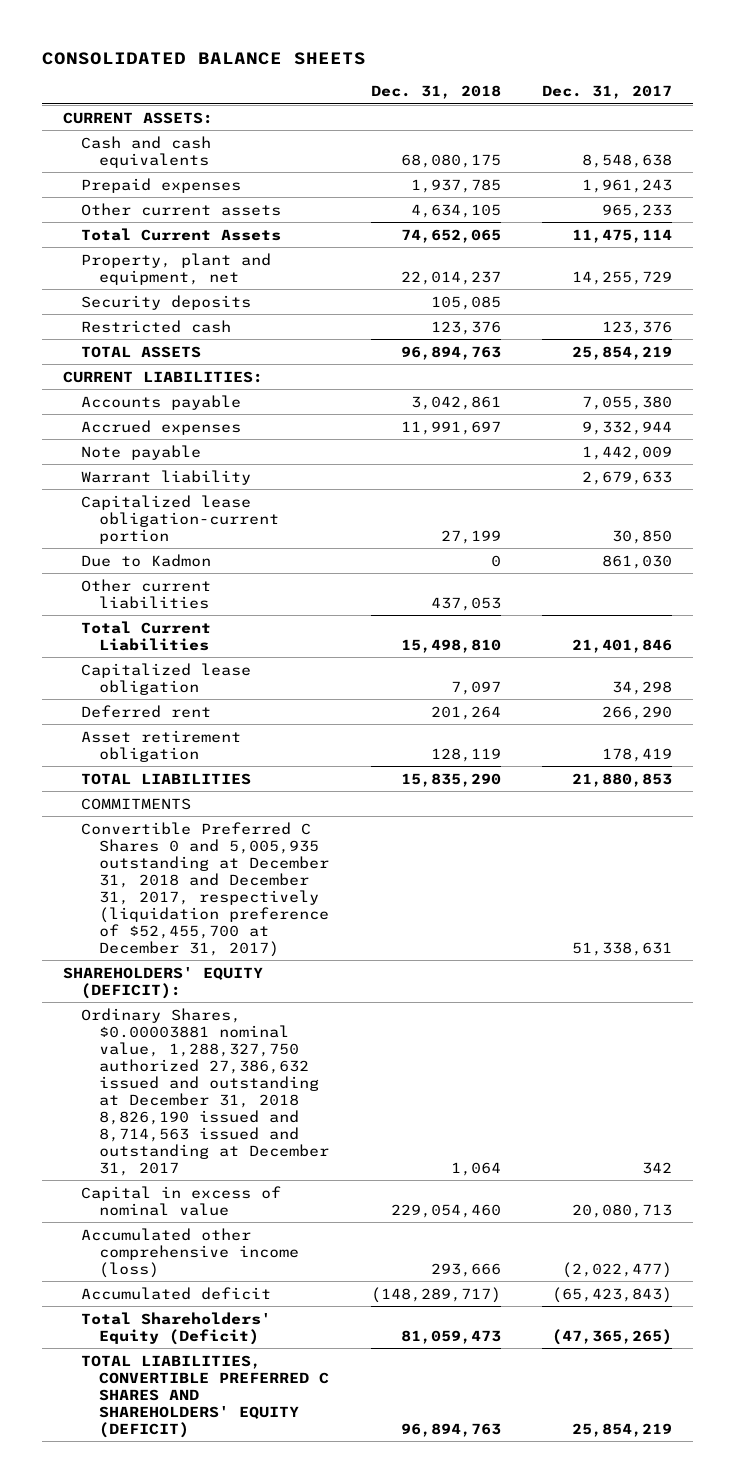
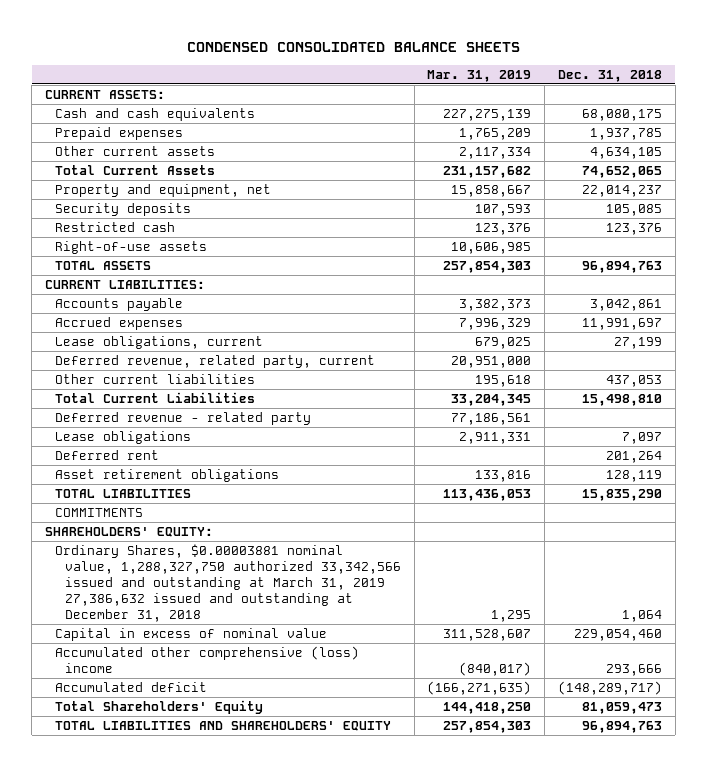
[41,52,366,66] CONSOLIDATED BALANCE SHEETS -> [186,41,520,52] CONDENSED CONSOLIDATED BALANCE SHEETS
[542,85,673,100] Dec. 31, 2017 -> none
none -> [427,69,532,82] Mar. 31, 2019
[80,252,271,285] Property, plant and equipment, net -> [55,184,272,198] Property and equipment, net
none -> [55,241,208,255] Right-of-use assets
[80,444,201,460] Note payable -> none
[80,469,251,485] Warrant liability -> none
[80,553,211,567] Due to Kadmon -> none
[80,494,280,544] Capitalized lease obligation-current portion -> [55,336,264,350] Lease obligations, current
none -> [55,355,376,369] Deferred revenue, related party, current
none -> [55,412,312,426] Deferred revenue - related party
[80,662,251,695] Capitalized lease obligation -> [55,431,192,445] Lease obligations
[80,729,241,762] Asset retirement obligation -> [55,469,280,483] Asset retirement obligations
[80,821,330,957] Convertible Preferred C Shares 0 and 5,005,935 outstanding at December 31, 2018 and December 31, 2017, respectively (liquidation preference of $52,455,700 at December 31, 2017) -> none
[62,966,263,999] SHAREHOLDERS' EQUITY (DEFICIT): -> [45,527,214,538] SHAREHOLDERS' EQUITY:
[80,1007,330,1176] Ordinary Shares, $0.00003881 nominal value, 1,288,327,750 authorized 27,386,632 issued and outstanding at December 31, 2018 8,826,190 issued and 8,714,563 issued and outstanding at December 31, 2017 -> [55,544,401,622] Ordinary Shares, $0.00003881 nominal value, 1,288,327,750 authorized 33,342,566 issued and outstanding at March 31, 2019 27,386,632 issued and outstanding at December 31, 2018
[80,1227,300,1278] Accumulated other comprehensive income (loss) -> [55,646,360,673] Accumulated other comprehensive (loss) income
[80,1311,271,1345] Total Shareholders' Equity (Deficit) -> [55,700,264,715] Total Shareholders' Equity
[80,1354,330,1438] TOTAL LIABILITIES, CONVERTIBLE PREFERRED C SHARES AND SHAREHOLDERS' EQUITY (DEFICIT) -> [55,721,392,732] TOTAL LIABILITIES AND SHAREHOLDERS' EQUITY

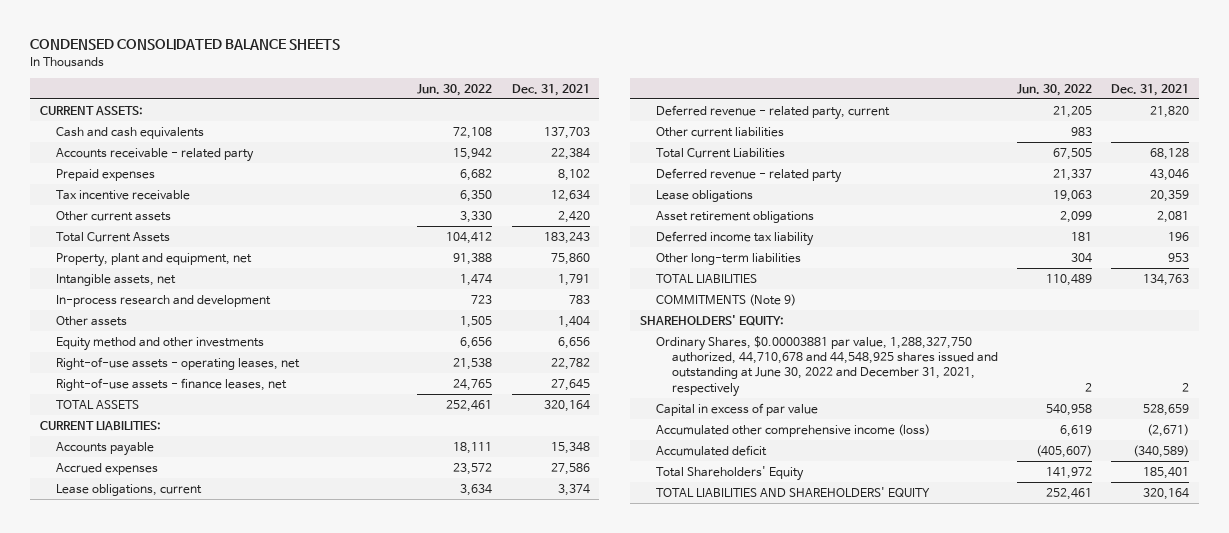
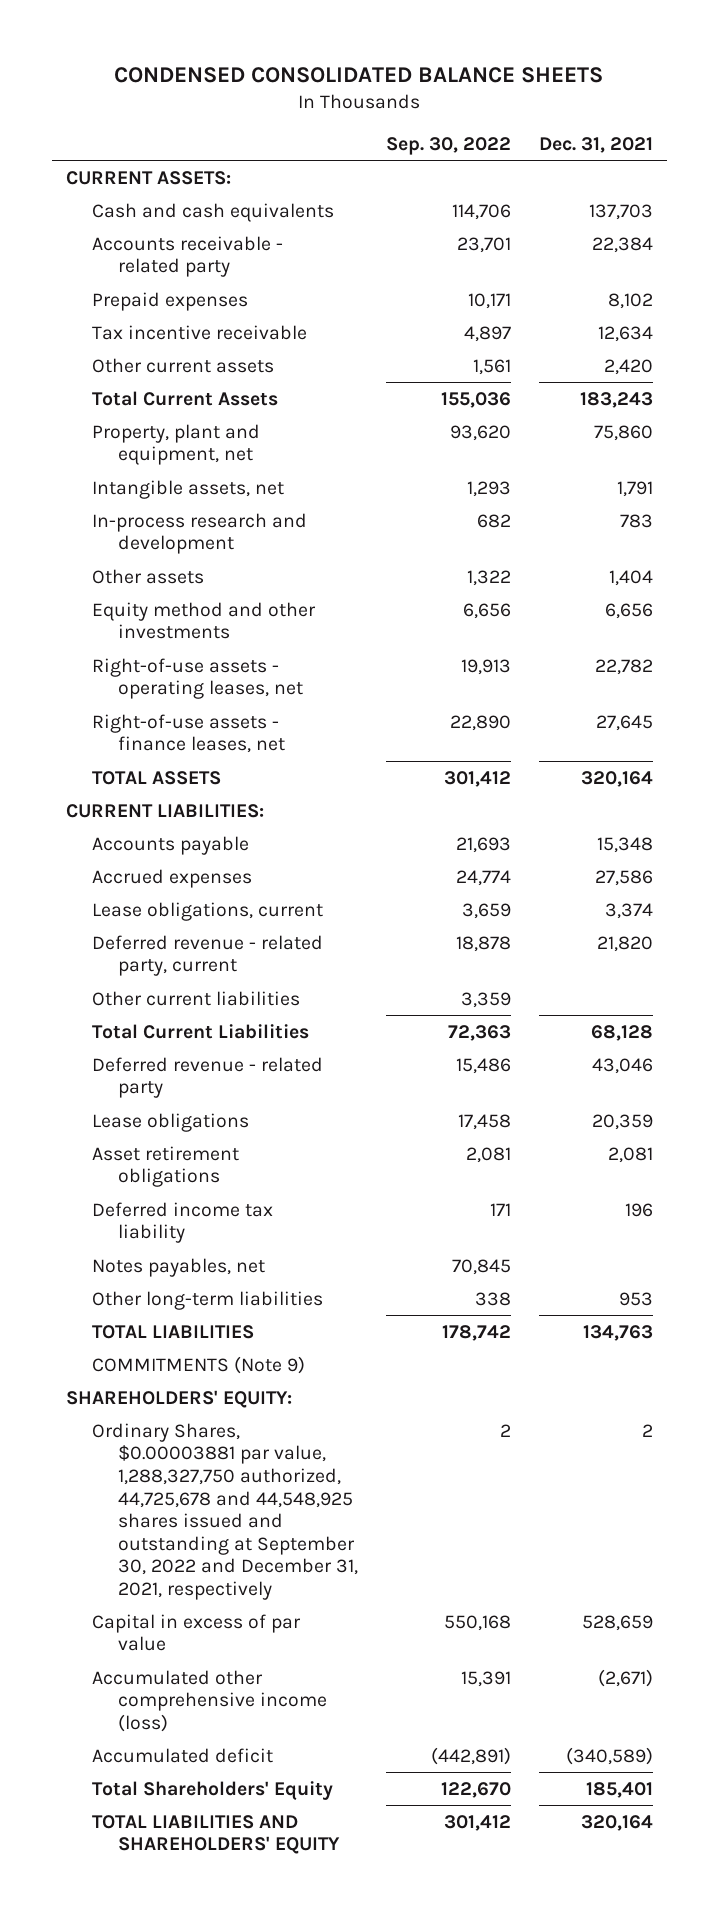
[417,83,493,96] Jun. 30, 2022 -> none
none -> [386,136,512,155] Sep. 30, 2022
none -> [91,1257,265,1277] Notes payables, net
[655,335,998,397] Ordinary Shares, $0.00003881 par value, 1,288,327,750 authorized, 44,710,678 and 44,548,925 shares issued and outstanding at June 30, 2022 and December 31, 2021, respectively -> [91,1422,359,1600] Ordinary Shares, $0.00003881 par value, 1,288,327,750 authorized, 44,725,678 and 44,548,925 shares issued and outstanding at September 30, 2022 and December 31, 2021, respectively

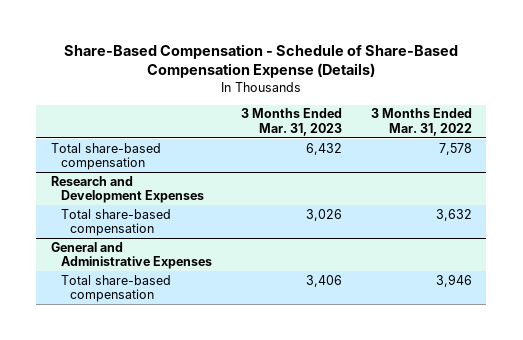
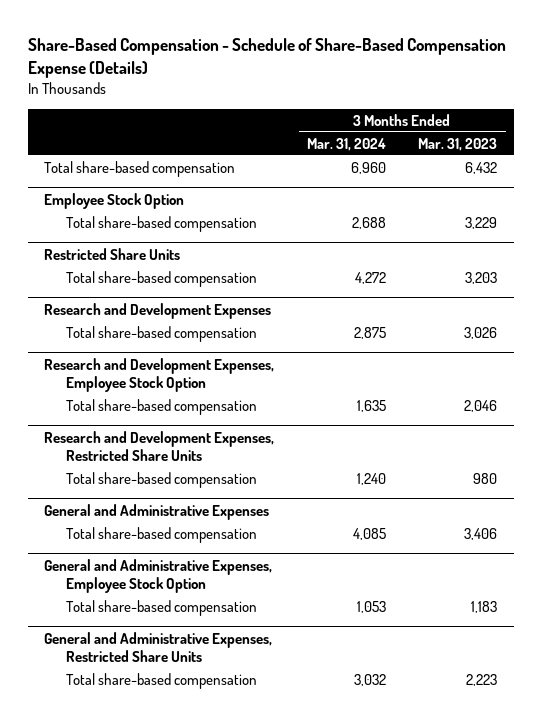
[370,108,472,137] 3 Months Ended Mar. 31, 2022 -> none
none -> [306,137,386,151] Mar. 31, 2024
none -> [44,192,185,209] Employee Stock Option
none -> [65,215,257,232] Total share-based compensation
none -> [44,247,181,260] Restricted Share Units
none -> [65,270,257,287] Total share-based compensation
none -> [44,357,275,392] Research and Development Expenses, Employee Stock Option
none -> [65,398,257,415] Total share-based compensation
none -> [44,430,275,461] Research and Development Expenses, Restricted Share Units
none -> [65,471,257,488] Total share-based compensation
none -> [44,558,273,593] General and Administrative Expenses, Employee Stock Option
none -> [65,599,257,616] Total share-based compensation
none -> [44,631,273,662] General and Administrative Expenses, Restricted Share Units
none -> [65,672,257,689] Total share-based compensation

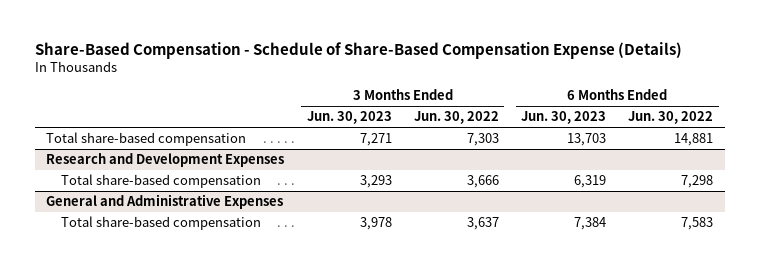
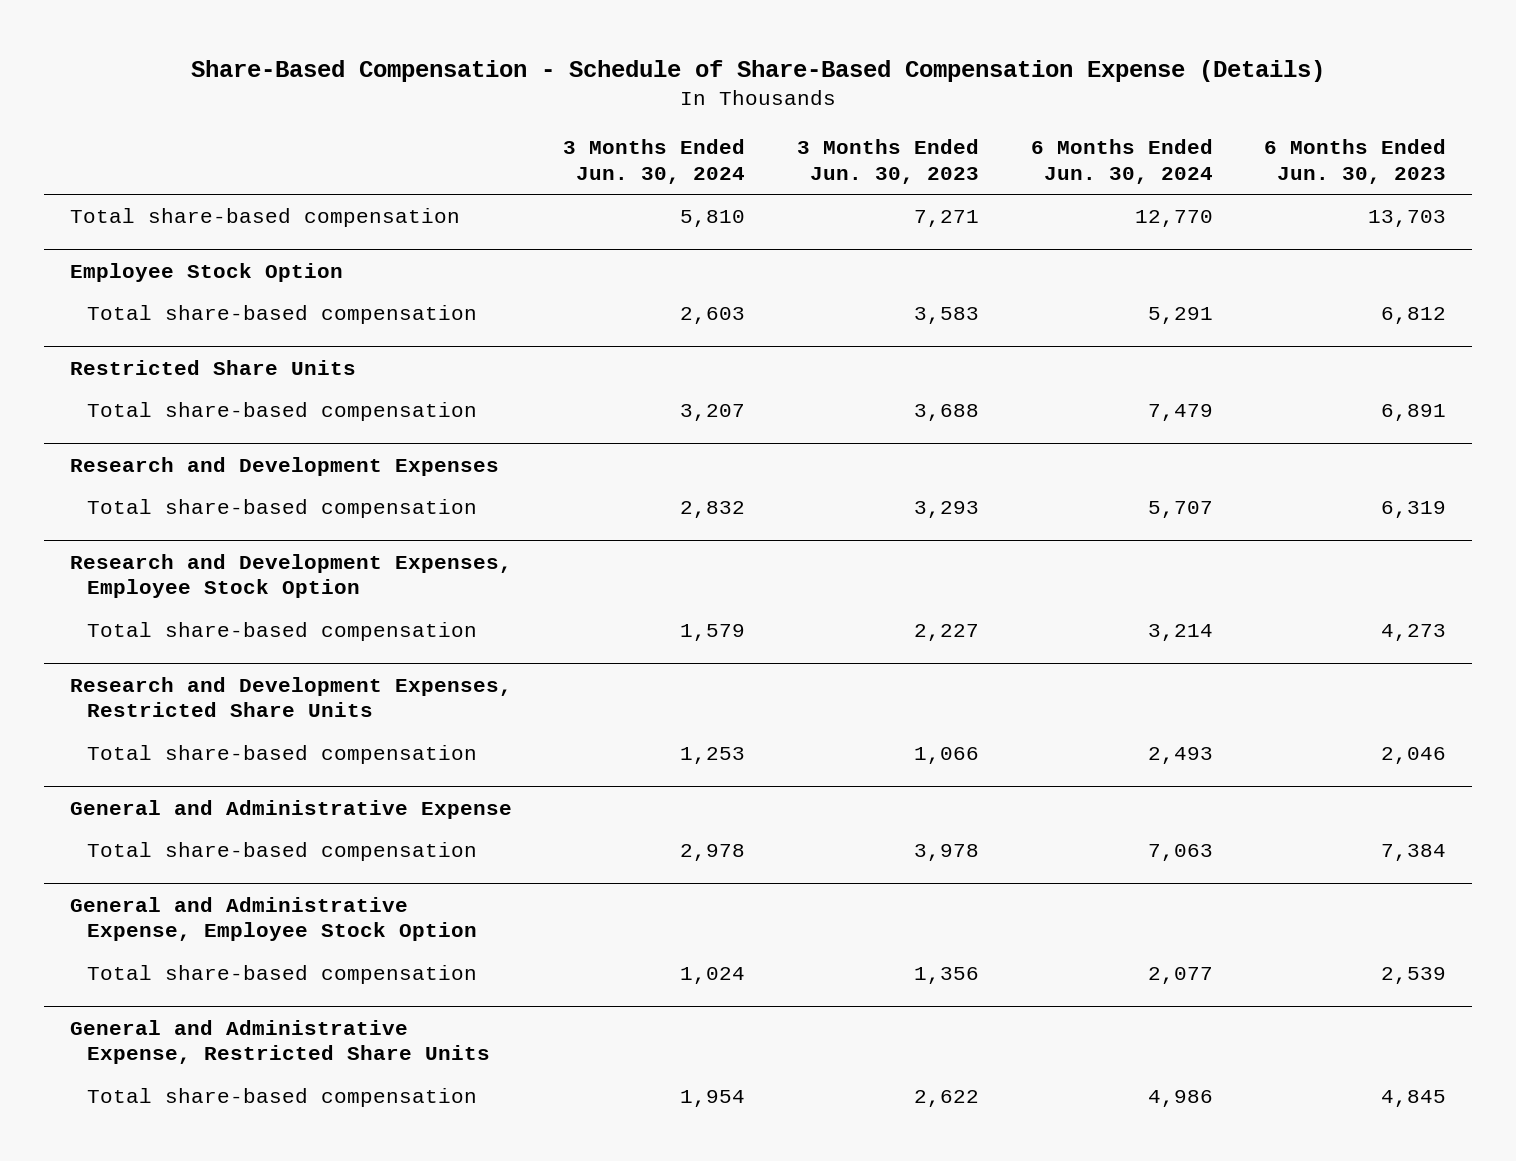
[413,111,499,125] Jun. 30, 2022 -> none
[628,111,714,125] Jun. 30, 2022 -> none
none -> [563,139,746,184] 3 Months Ended Jun. 30, 2024
none -> [1030,139,1213,184] 6 Months Ended Jun. 30, 2024
none -> [69,262,343,282] Employee Stock Option
none -> [86,305,477,325] Total share-based compensation
none -> [69,359,356,375] Restricted Share Units
none -> [86,402,477,422] Total share-based compensation
none -> [69,553,512,599] Research and Development Expenses, Employee Stock Option
none -> [86,622,477,642] Total share-based compensation
none -> [69,676,512,718] Research and Development Expenses, Restricted Share Units
none -> [86,745,477,765] Total share-based compensation
[46,194,284,210] General and Administrative Expenses -> [69,799,512,819] General and Administrative Expense
none -> [69,896,477,942] General and Administrative Expense, Employee Stock Option
none -> [86,965,477,985] Total share-based compensation
none -> [69,1019,490,1065] General and Administrative Expense, Restricted Share Units
none -> [86,1088,477,1108] Total share-based compensation

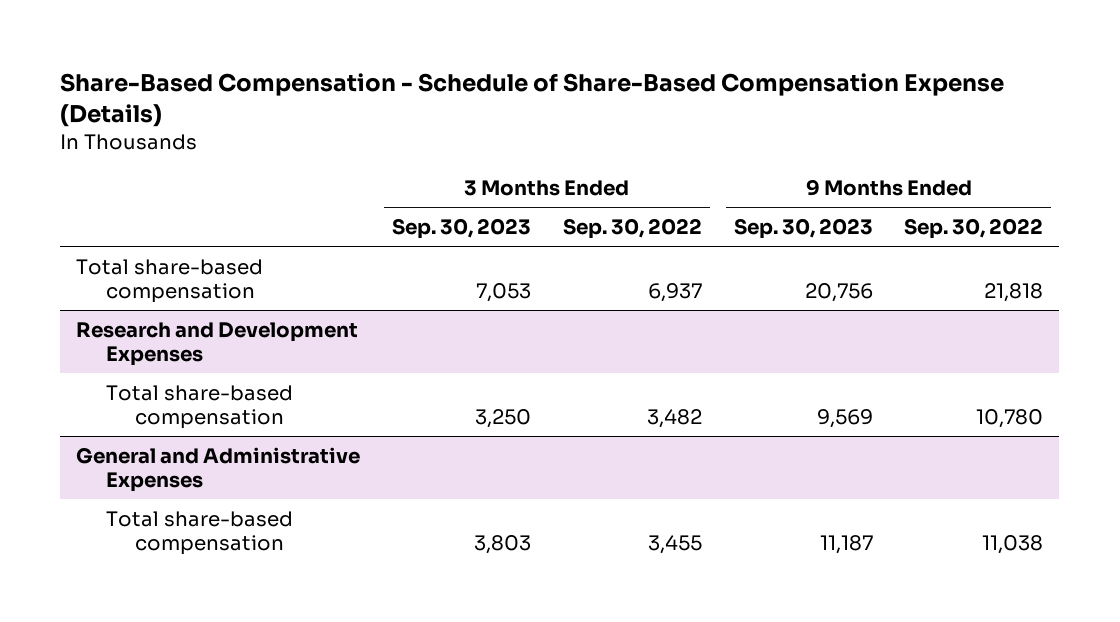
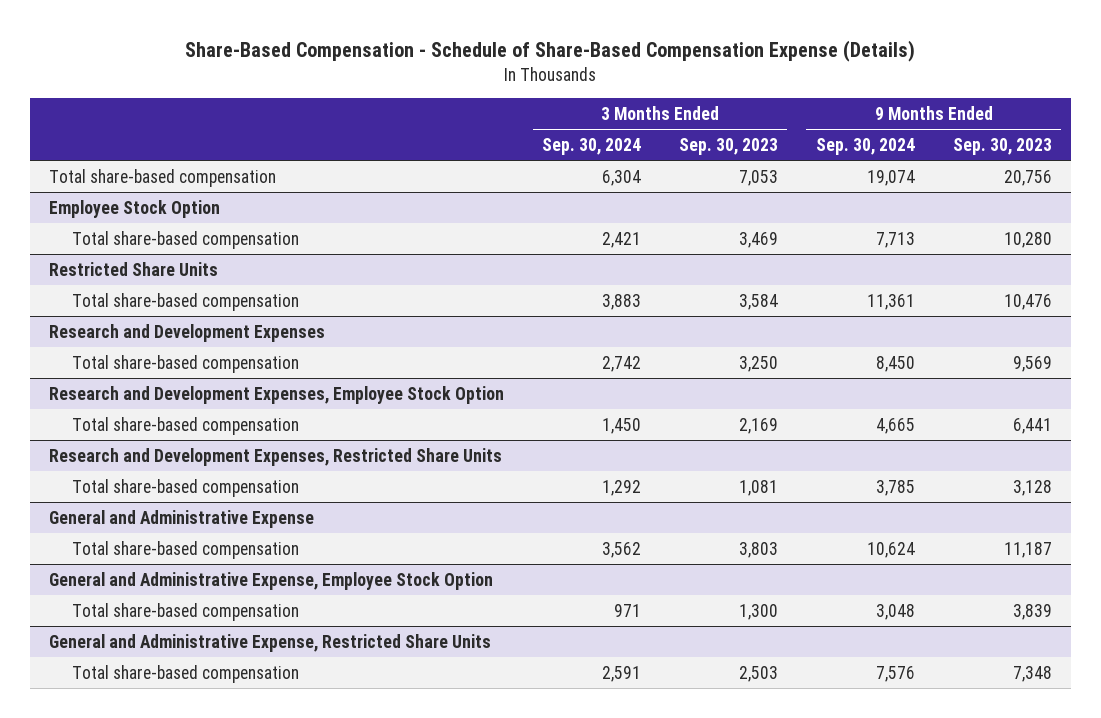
[562,217,702,239] Sep. 30, 2022 -> none
[904,217,1044,239] Sep. 30, 2022 -> none
none -> [542,137,642,155] Sep. 30, 2024
none -> [815,137,915,155] Sep. 30, 2024
none -> [49,199,221,218] Employee Stock Option
none -> [71,230,299,249] Total share-based compensation
none -> [49,261,219,276] Restricted Share Units
none -> [71,292,299,311] Total share-based compensation
none -> [49,385,505,404] Research and Development Expenses, Employee Stock Option
none -> [71,416,299,435] Total share-based compensation
none -> [49,447,503,466] Research and Development Expenses, Restricted Share Units
none -> [71,478,299,497] Total share-based compensation
[76,446,361,492] General and Administrative Expenses -> [49,509,315,528] General and Administrative Expense
none -> [49,571,494,590] General and Administrative Expense, Employee Stock Option
none -> [71,602,299,621] Total share-based compensation
none -> [49,633,492,652] General and Administrative Expense, Restricted Share Units
none -> [71,664,299,683] Total share-based compensation

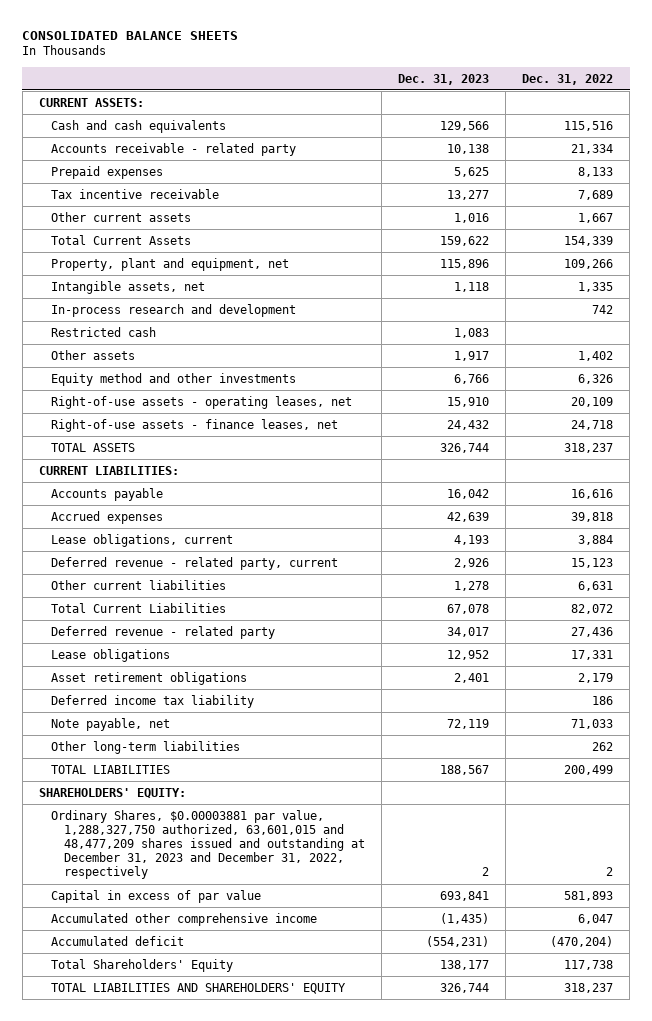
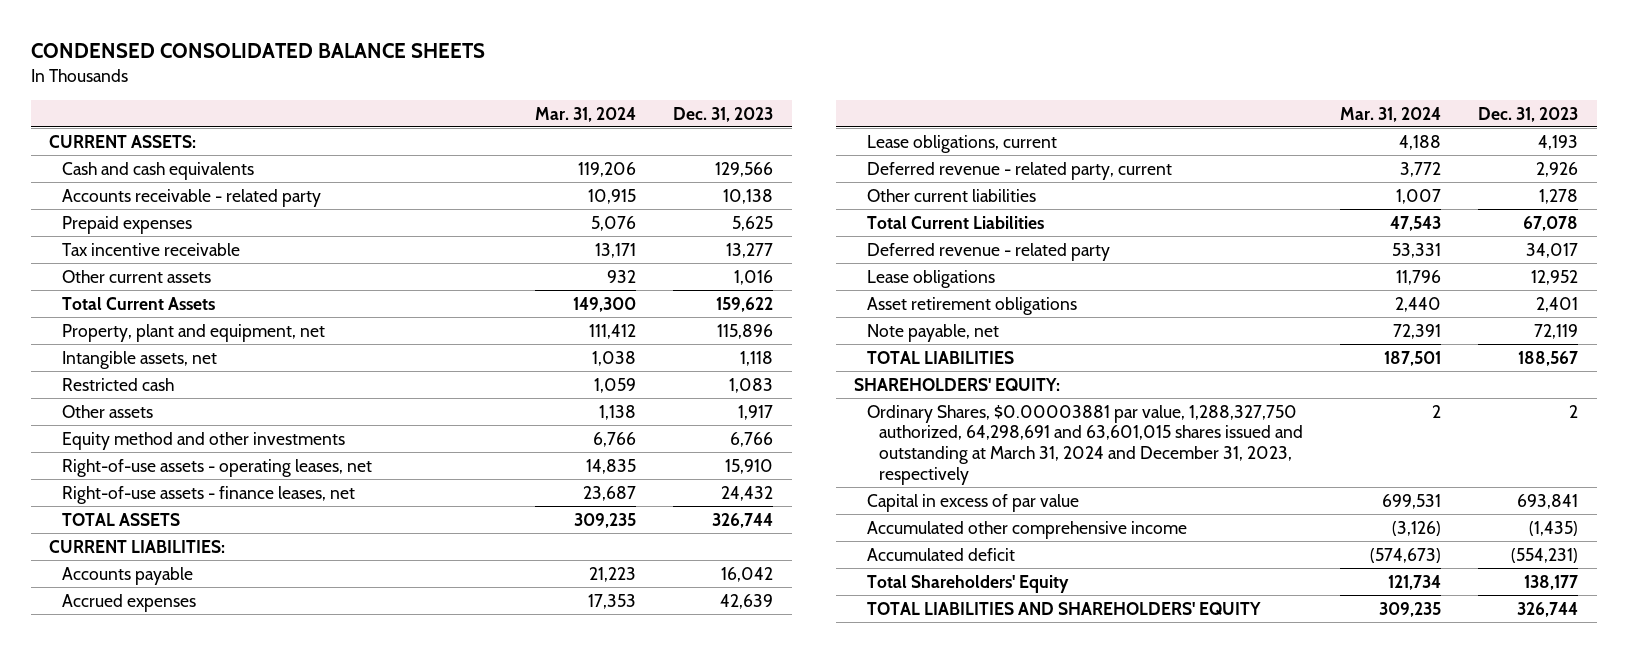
[22,31,239,41] CONSOLIDATED BALANCE SHEETS -> [30,43,485,59] CONDENSED CONSOLIDATED BALANCE SHEETS
[521,73,613,85] Dec. 31, 2022 -> none
none -> [535,106,637,122] Mar. 31, 2024
[51,303,297,317] In-process research and development -> none
[51,694,255,708] Deferred income tax liability -> none
[51,740,241,754] Other long-term liabilities -> none
[51,809,365,880] Ordinary Shares, $0.00003881 par value, 1,288,327,750 authorized, 63,601,015 and 48,477,209 shares issued and outstanding at December 31, 2023 and December 31, 2022, respectively -> [866,404,1304,486] Ordinary Shares, $0.00003881 par value, 1,288,327,750 authorized, 64,298,691 and 63,601,015 shares issued and outstanding at March 31, 2024 and December 31, 2023, respectively

